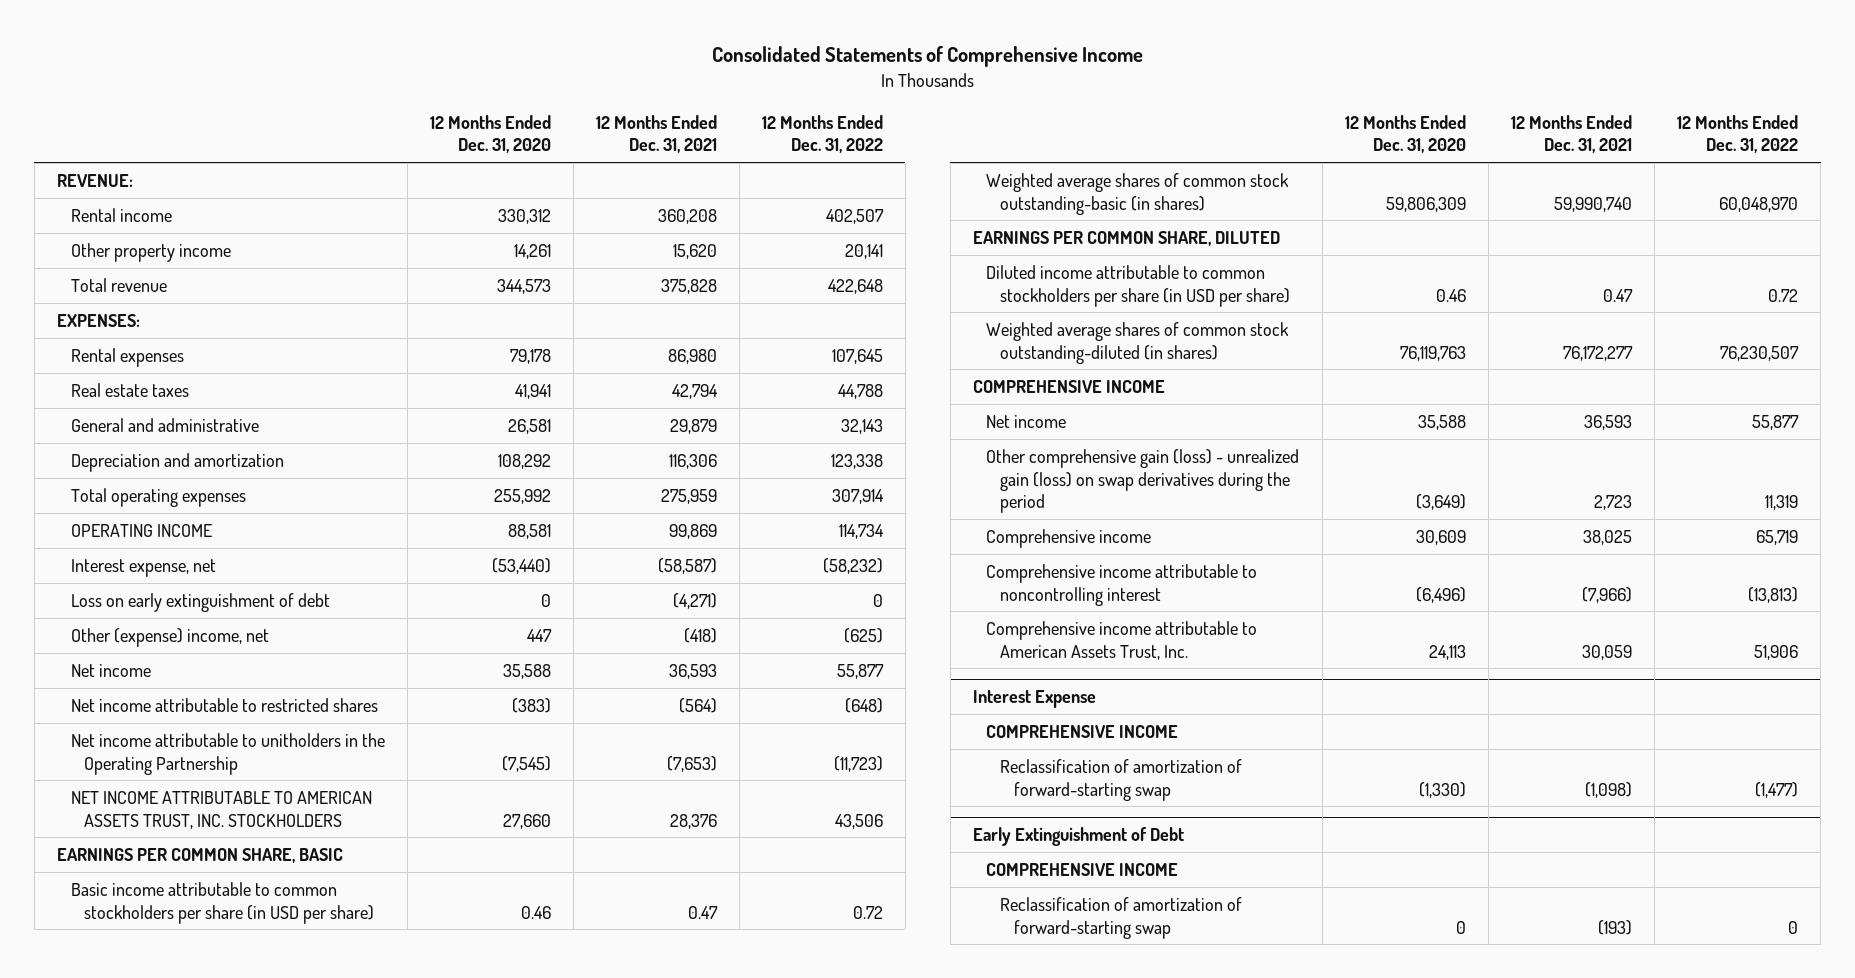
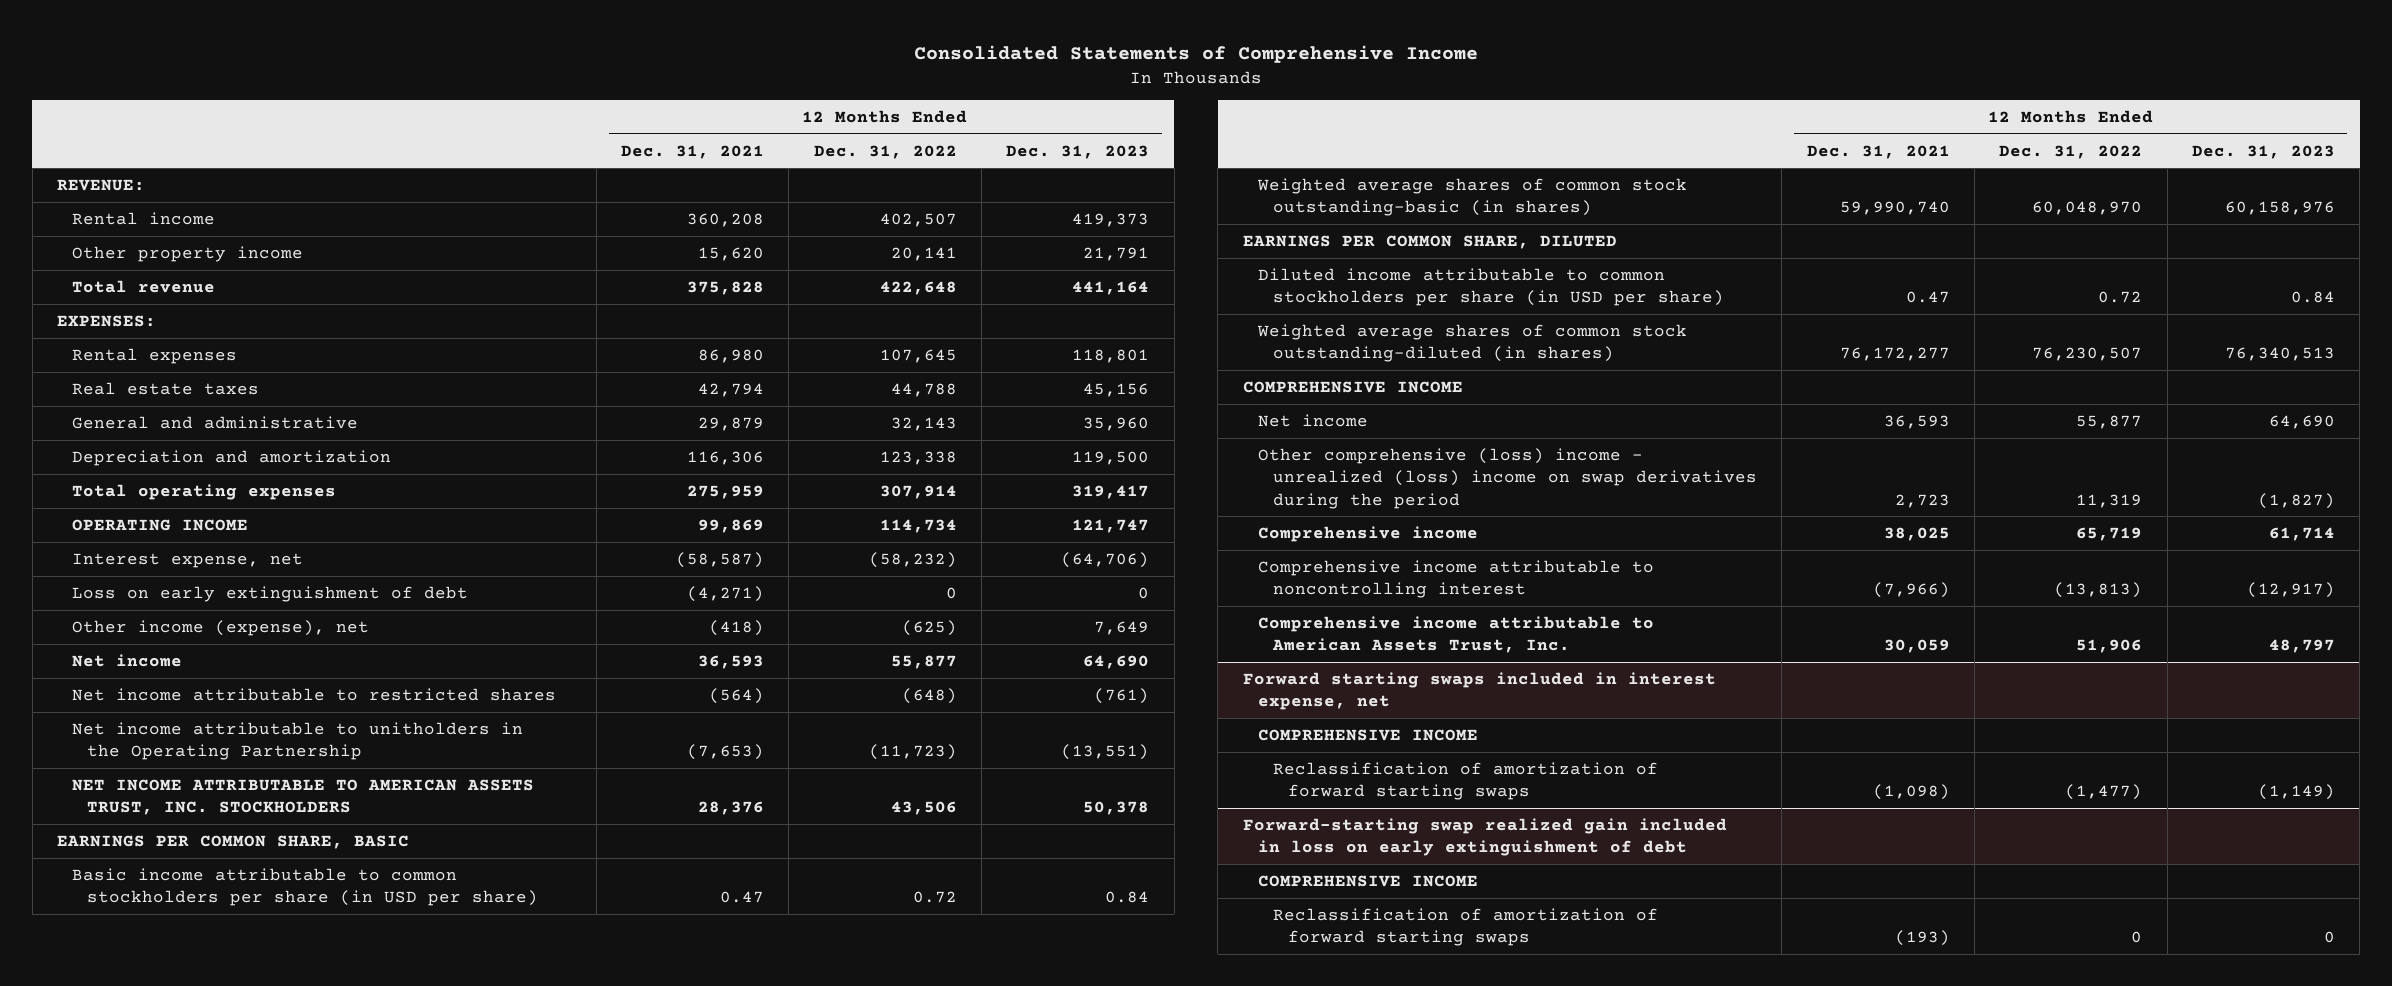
[429,114,551,154] 12 Months Ended Dec. 31, 2020 -> none
none -> [1006,144,1150,159] Dec. 31, 2023
[70,627,269,647] Other (expense) income, net -> [72,619,370,636] Other income (expense), net
[986,448,1300,514] Other comprehensive gain (loss) - unrealized gain (loss) on swap derivatives during the period -> [1257,447,1757,509] Other comprehensive (loss) income - unrealized (loss) income on swap derivatives during the period
[972,690,1096,709] Interest Expense -> none
none -> [1242,671,1716,711] Forward starting swaps included in interest expense, net
[972,827,1184,847] Early Extinguishment of Debt -> none
[1000,758,1243,801] Reclassification of amortization of forward-starting swap -> [1272,761,1658,801] Reclassification of amortization of forward starting swaps
none -> [1242,817,1727,857] Forward-starting swap realized gain included in loss on early extinguishment of debt
[1000,896,1243,939] Reclassification of amortization of forward-starting swap -> [1272,907,1658,947] Reclassification of amortization of forward starting swaps

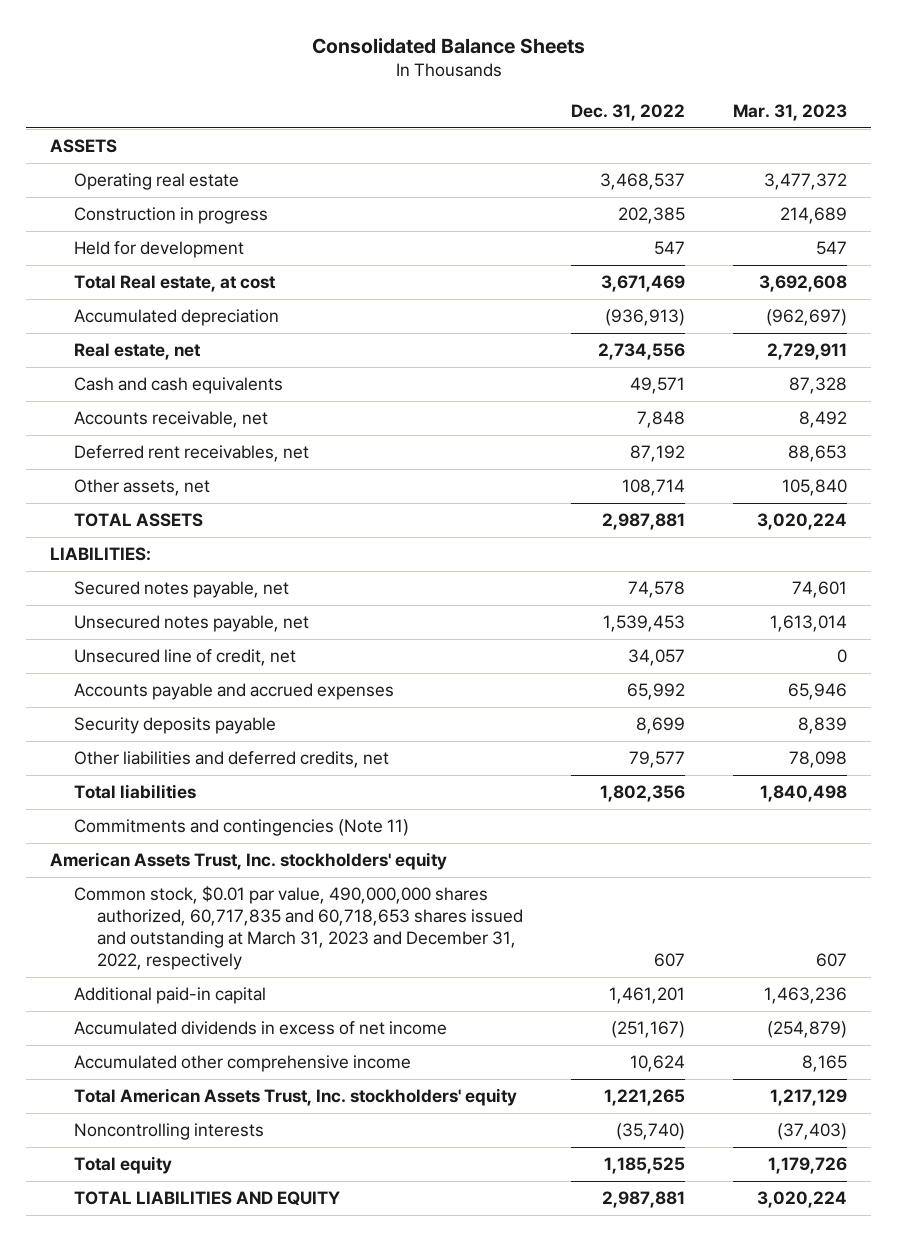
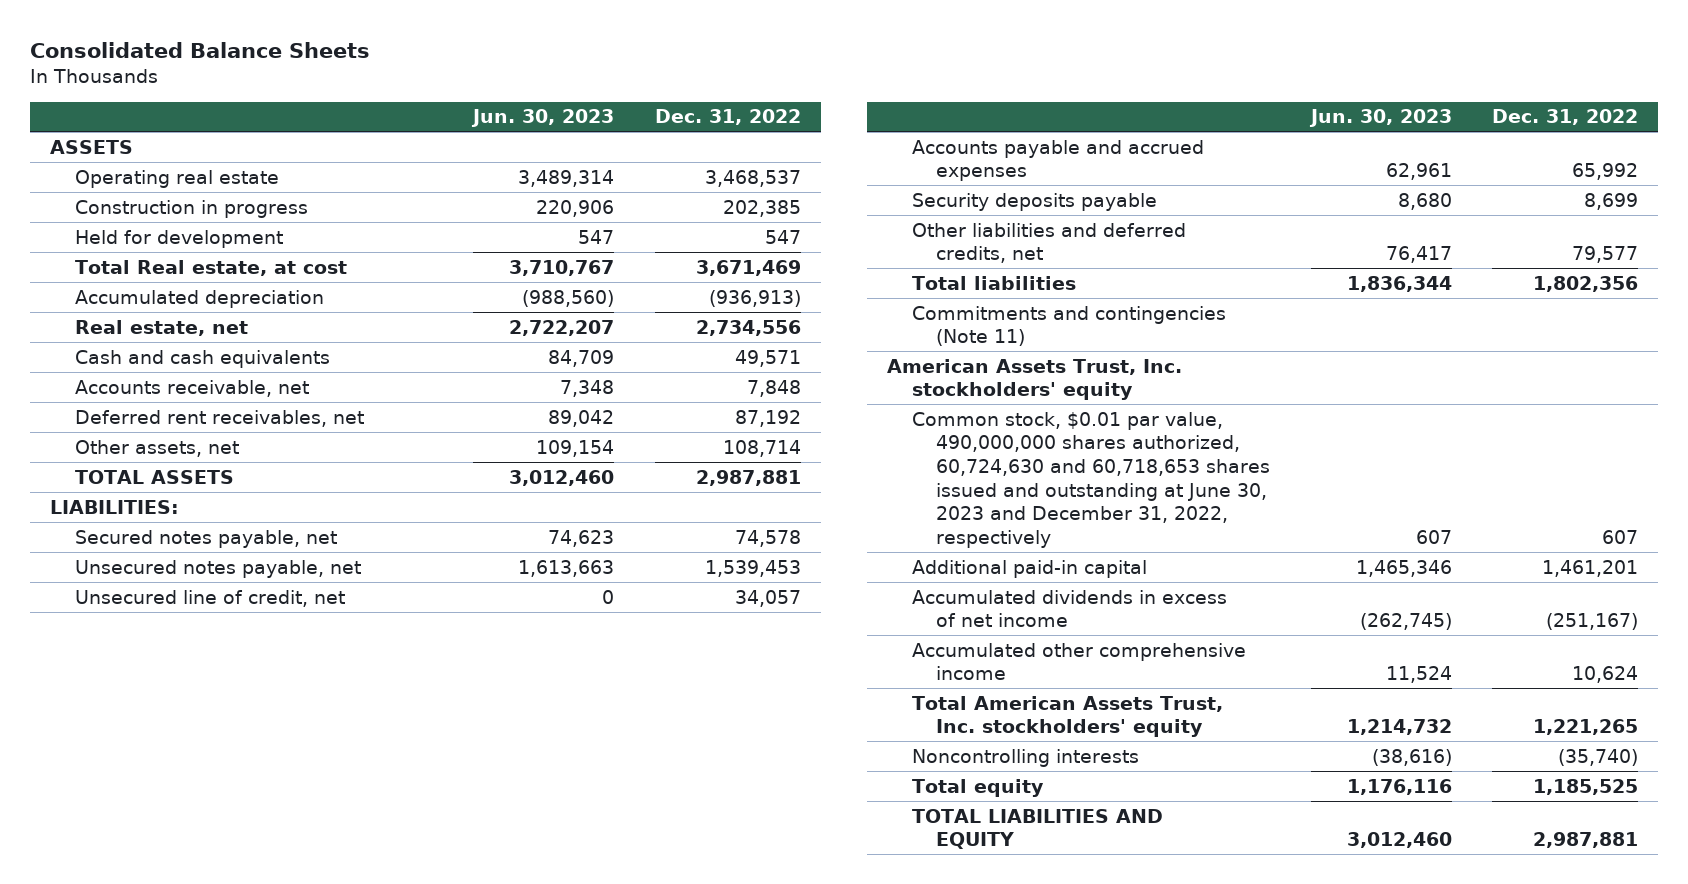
[733,103,848,121] Mar. 31, 2023 -> none
none -> [471,109,615,128] Jun. 30, 2023
[73,886,524,971] Common stock, $0.01 par value, 490,000,000 shares authorized, 60,717,835 and 60,718,653 shares issued and outstanding at March 31, 2023 and December 31, 2022, respectively -> [911,411,1271,549] Common stock, $0.01 par value, 490,000,000 shares authorized, 60,724,630 and 60,718,653 shares issued and outstanding at June 30, 2023 and December 31, 2022, respectively

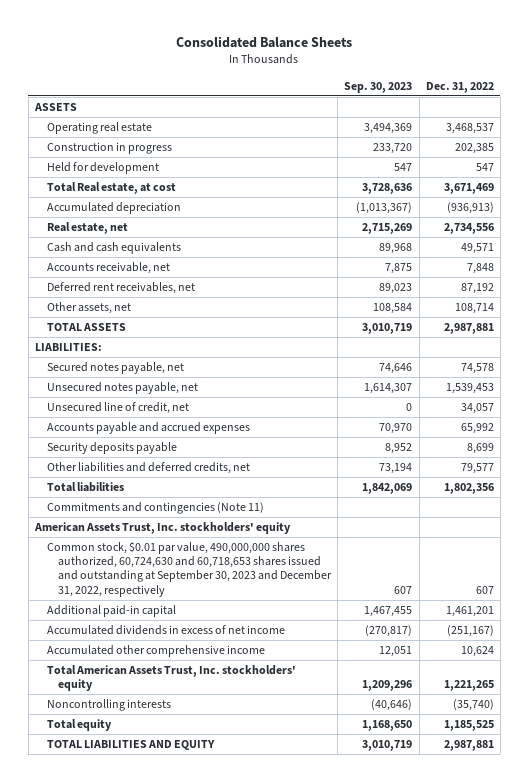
[471,109,615,128] Jun. 30, 2023 -> none
none -> [344,81,413,93] Sep. 30, 2023
[911,411,1271,549] Common stock, $0.01 par value, 490,000,000 shares authorized, 60,724,630 and 60,718,653 shares issued and outstanding at June 30, 2023 and December 31, 2022, respectively -> [46,541,333,597] Common stock, $0.01 par value, 490,000,000 shares authorized, 60,724,630 and 60,718,653 shares issued and outstanding at September 30, 2023 and December 31, 2022, respectively

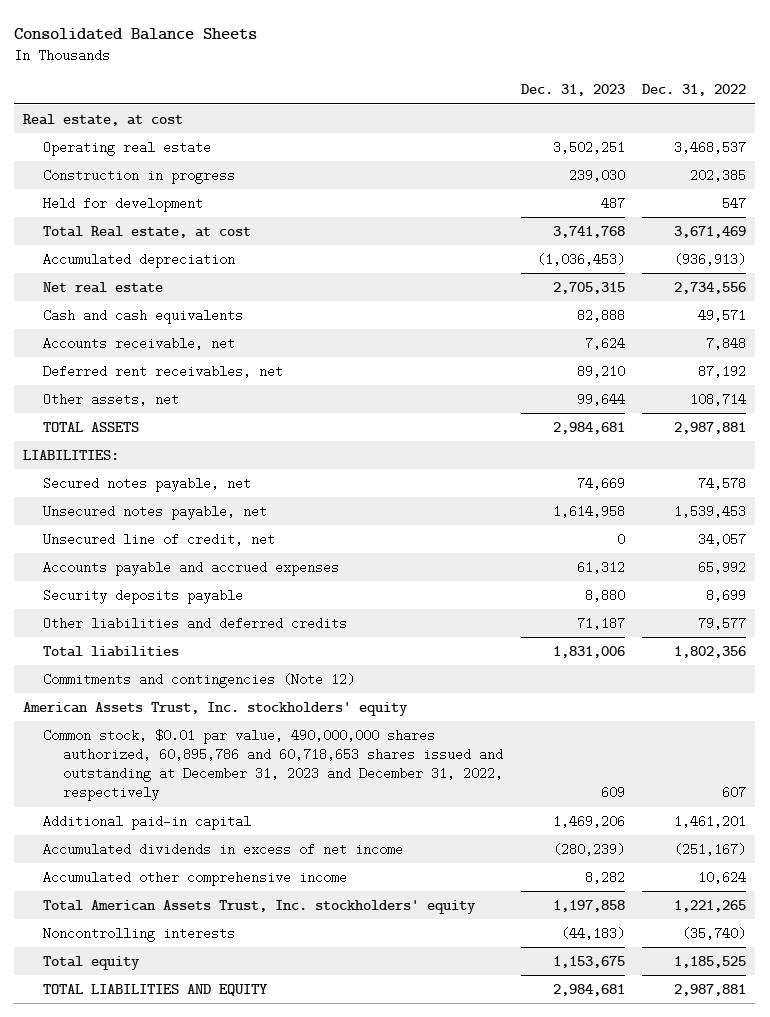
[344,81,413,93] Sep. 30, 2023 -> none
none -> [520,84,625,97] Dec. 31, 2023
[33,102,77,111] ASSETS -> none
none -> [23,113,184,126] Real estate, at cost
[46,221,128,234] Real estate, net -> [42,281,163,293] Net real estate
[46,461,250,474] Other liabilities and deferred credits, net -> [42,616,347,630] Other liabilities and deferred credits
[46,501,264,514] Commitments and contingencies (Note 11) -> [42,672,355,688] Commitments and contingencies (Note 12)
[46,541,333,597] Common stock, $0.01 par value, 490,000,000 shares authorized, 60,724,630 and 60,718,653 shares issued and outstanding at September 30, 2023 and December 31, 2022, respectively -> [42,728,503,802] Common stock, $0.01 par value, 490,000,000 shares authorized, 60,895,786 and 60,718,653 shares issued and outstanding at December 31, 2023 and December 31, 2022, respectively

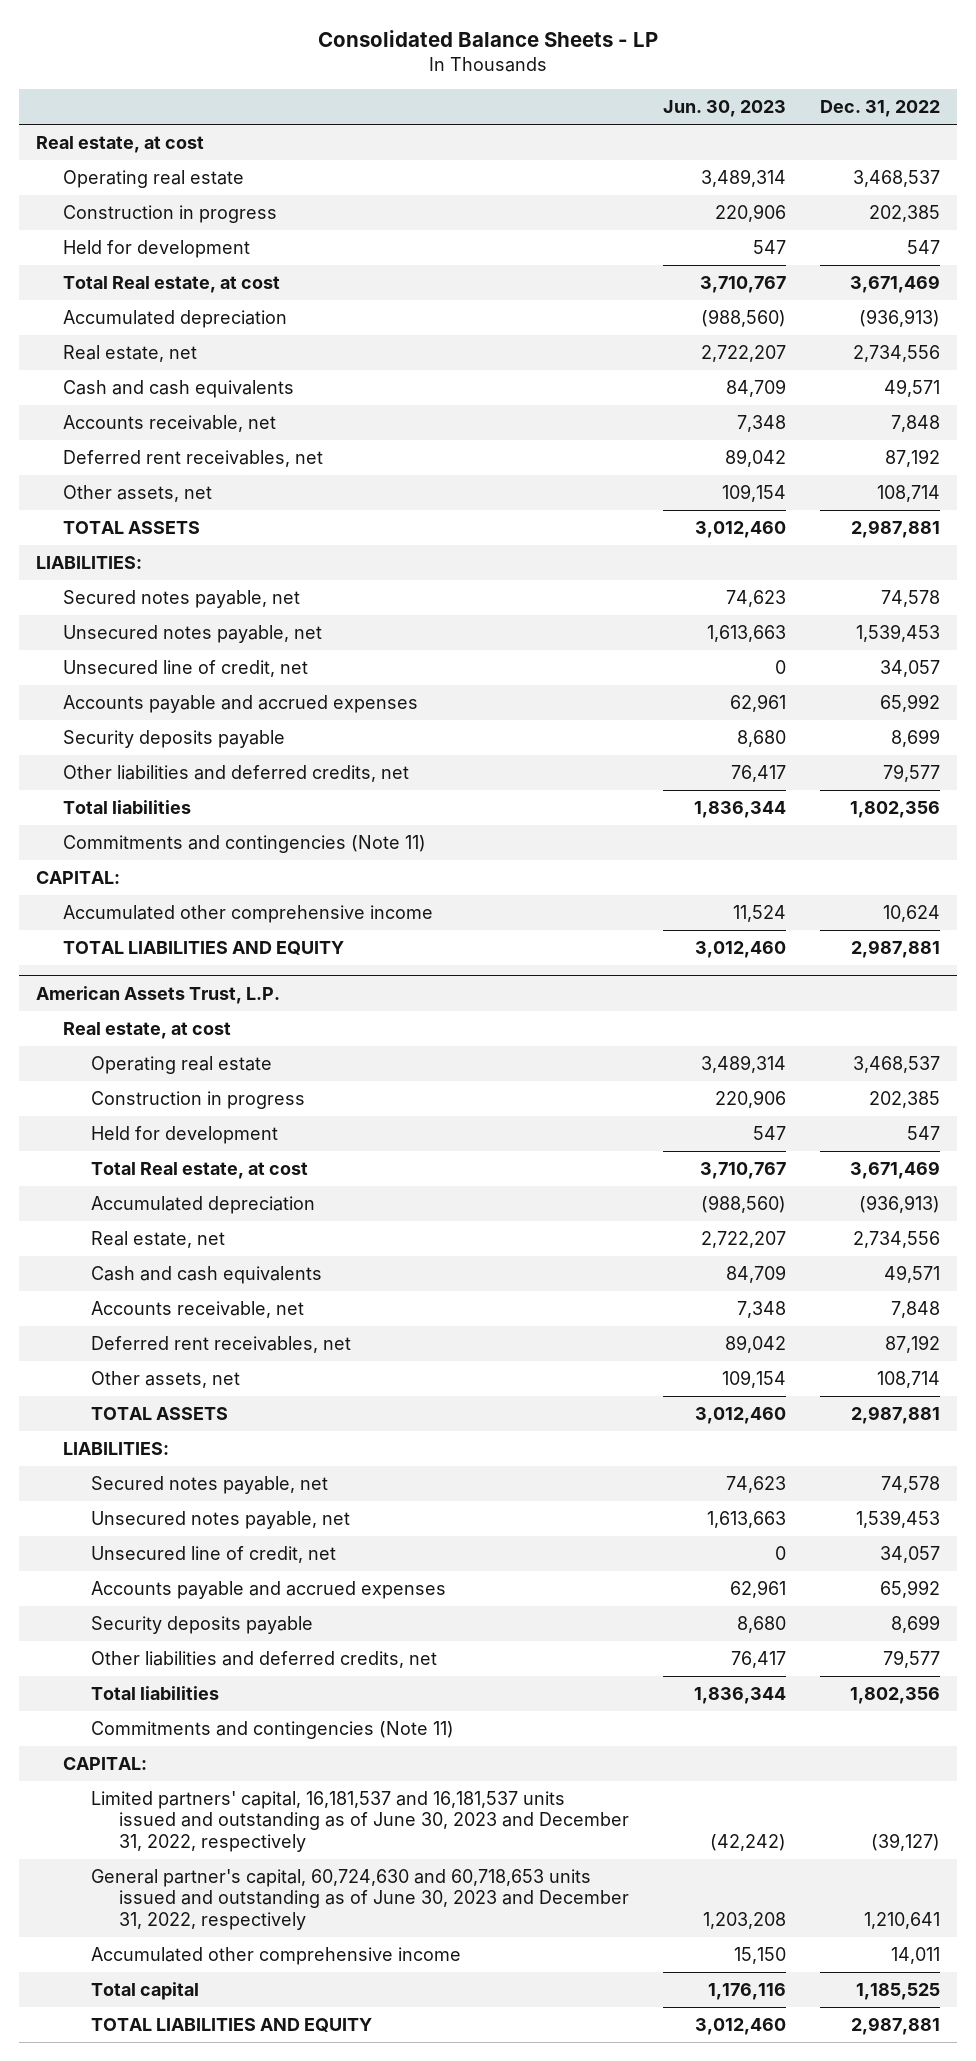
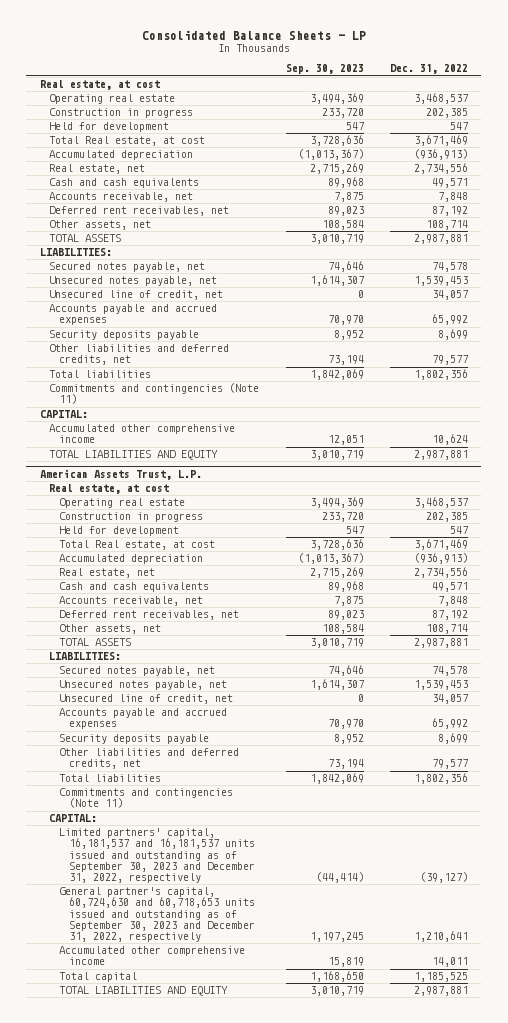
[662,99,786,117] Jun. 30, 2023 -> none
none -> [285,64,364,75] Sep. 30, 2023
[91,1791,629,1852] Limited partners' capital, 16,181,537 and 16,181,537 units issued and outstanding as of June 30, 2023 and December 31, 2022, respectively -> [58,828,255,883] Limited partners' capital, 16,181,537 and 16,181,537 units issued and outstanding as of September 30, 2023 and December 31, 2022, respectively
[91,1869,629,1930] General partner's capital, 60,724,630 and 60,718,653 units issued and outstanding as of June 30, 2023 and December 31, 2022, respectively -> [58,887,255,942] General partner's capital, 60,724,630 and 60,718,653 units issued and outstanding as of September 30, 2023 and December 31, 2022, respectively

